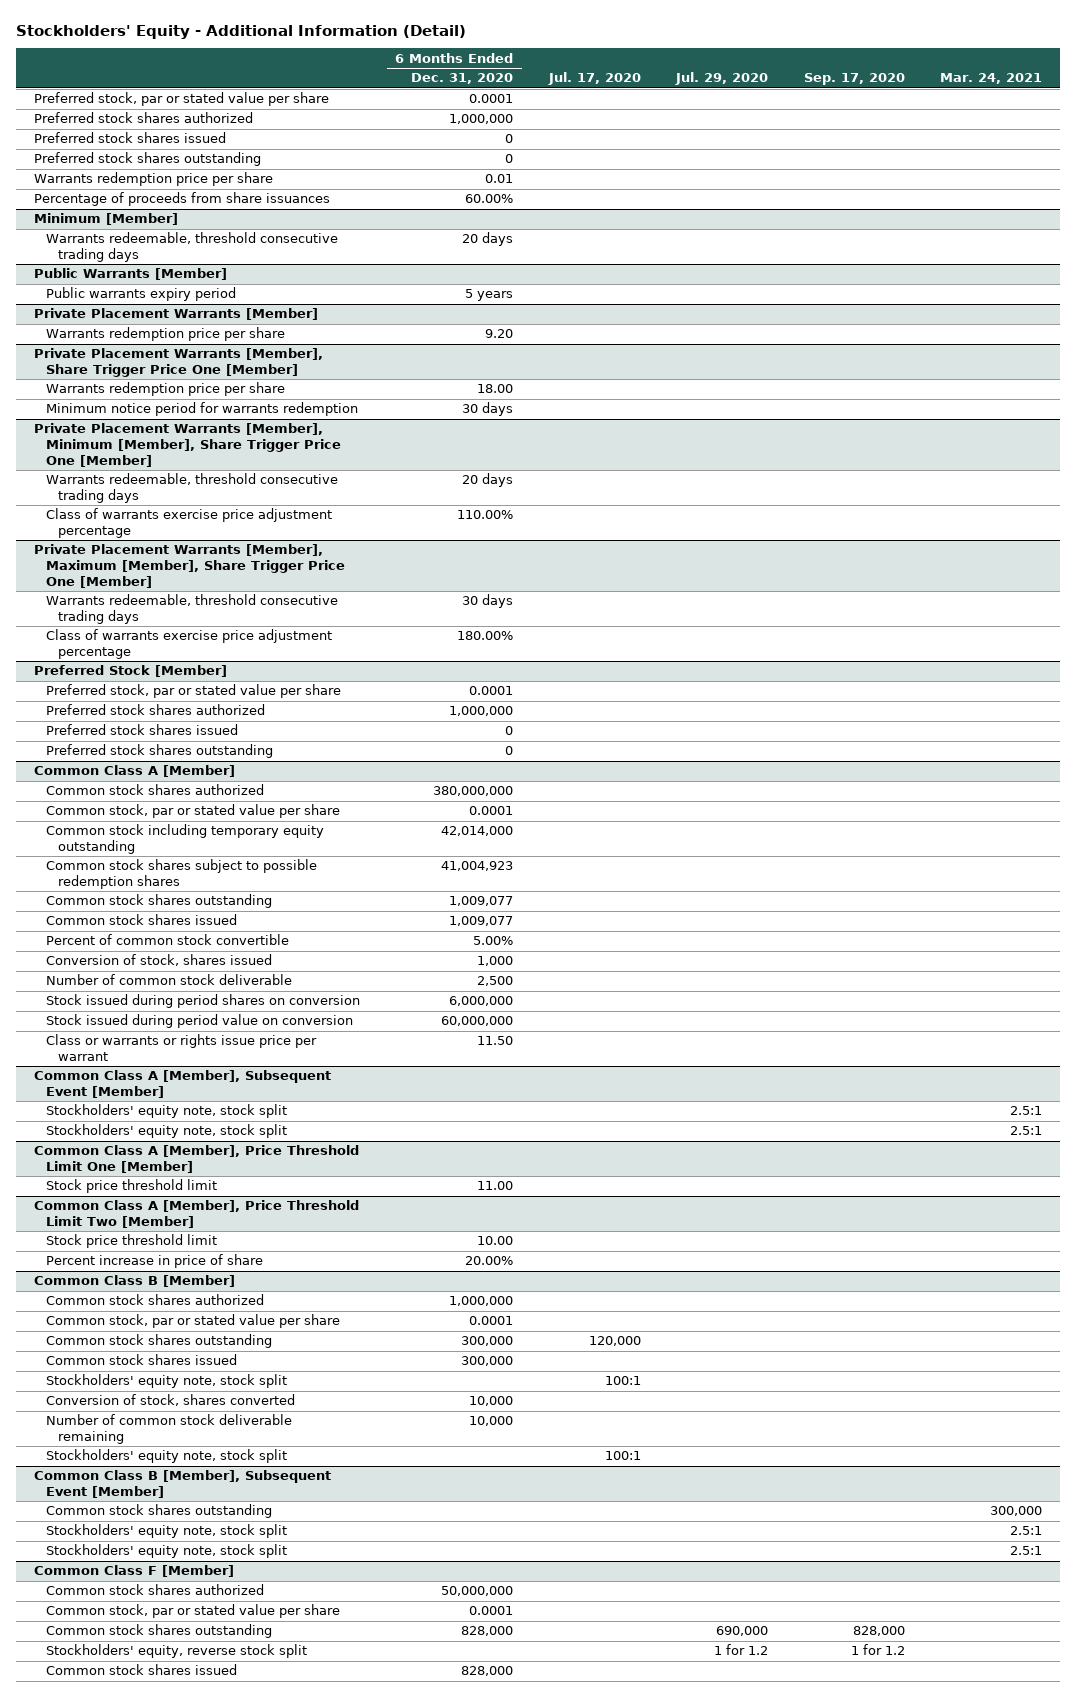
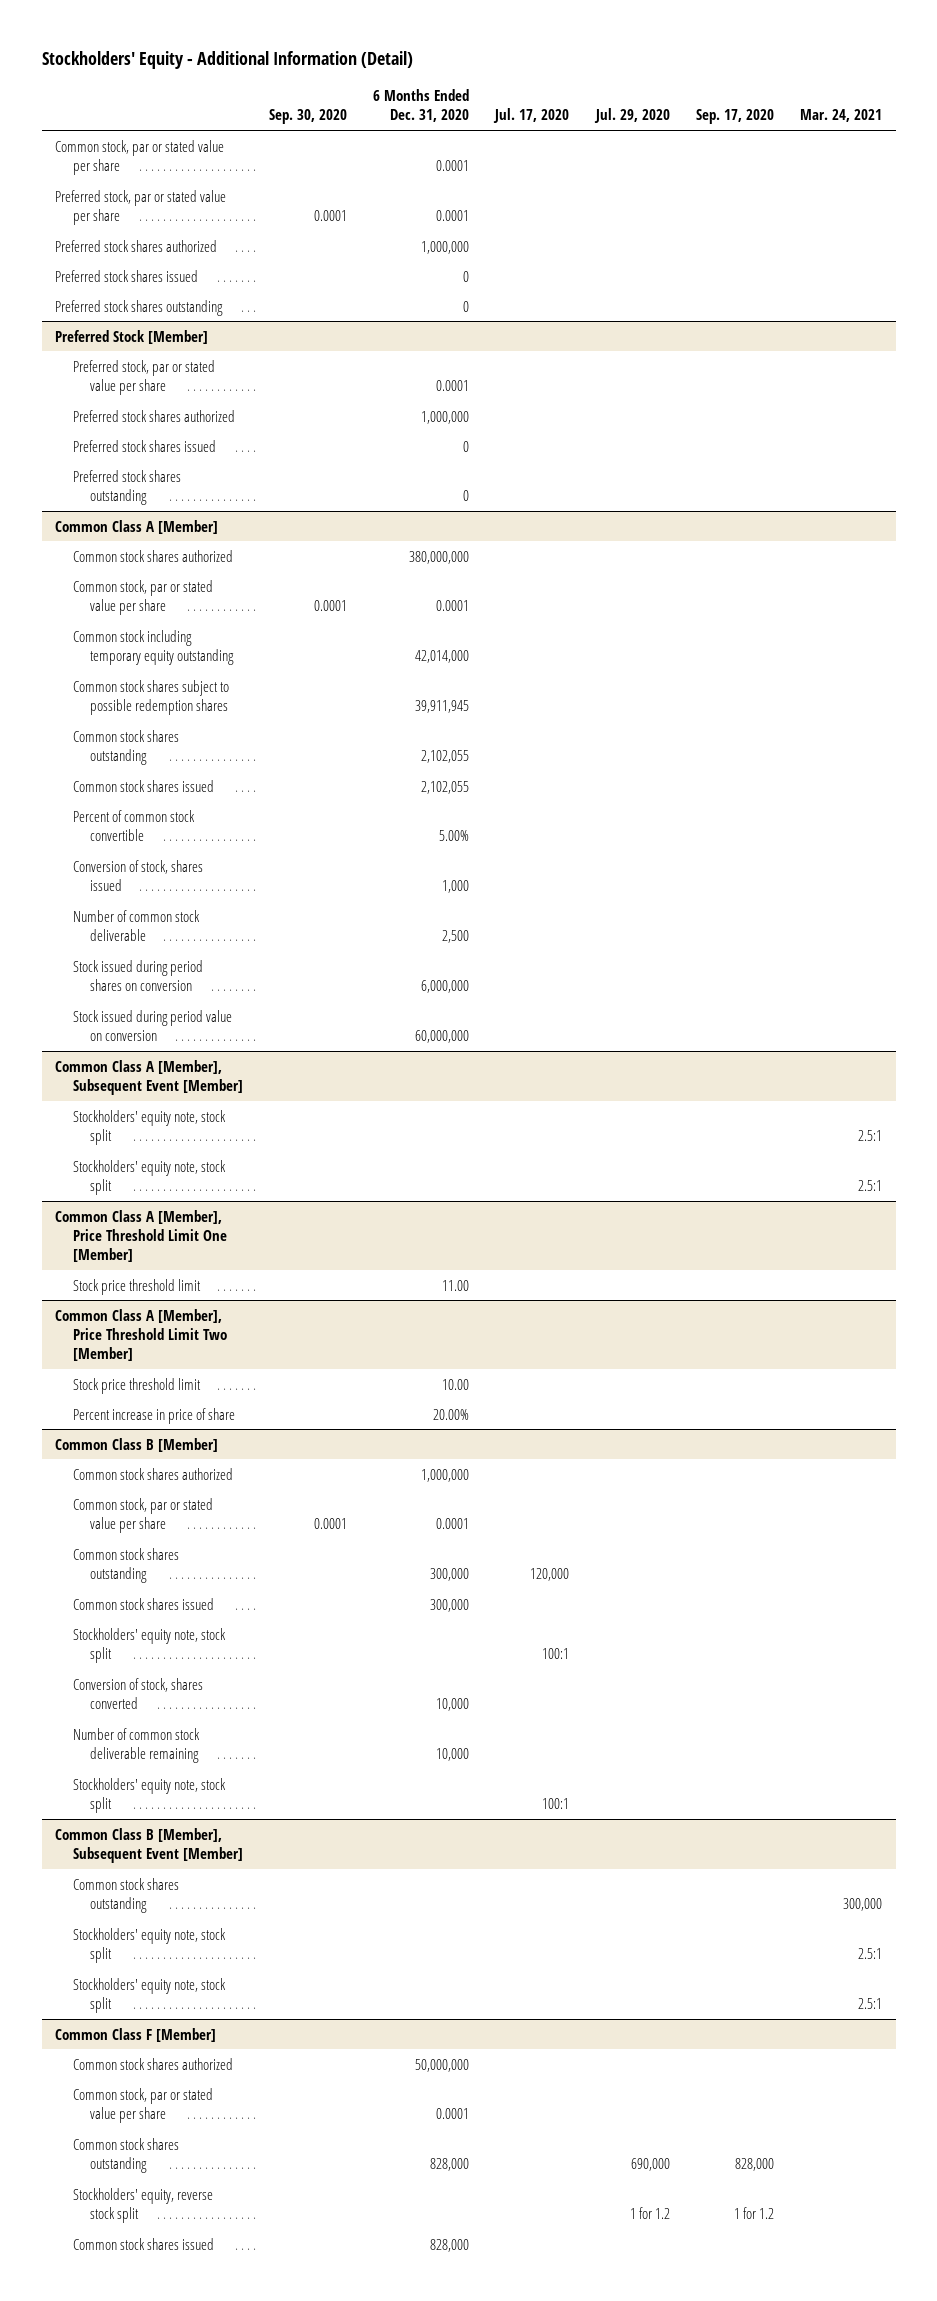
none -> [268,109,347,125] Sep. 30, 2020
none -> [55,139,225,176] Common stock, par or stated value per share
[33,172,273,187] Warrants redemption price per share -> none
[33,192,330,207] Percentage of proceeds from share issuances -> none
[33,213,178,226] Minimum [Member] -> none
[46,232,339,263] Warrants redeemable, threshold consecutive trading days -> none
[33,268,227,281] Public Warrants [Member] -> none
[46,287,237,302] Public warrants expiry period -> none
[33,308,318,321] Private Placement Warrants [Member] -> none
[46,327,286,342] Warrants redemption price per share -> none
[33,348,323,378] Private Placement Warrants [Member], Share Trigger Price One [Member] -> none
[46,382,286,397] Warrants redemption price per share -> none
[46,402,359,417] Minimum notice period for warrants redemption -> none
[33,423,342,468] Private Placement Warrants [Member], Minimum [Member], Share Trigger Price One [Member] -> none
[46,473,339,504] Warrants redeemable, threshold consecutive trading days -> none
[46,508,333,539] Class of warrants exercise price adjustment percentage -> none
[33,544,346,589] Private Placement Warrants [Member], Maximum [Member], Share Trigger Price One [Member] -> none
[46,594,339,625] Warrants redeemable, threshold consecutive trading days -> none
[46,629,333,660] Class of warrants exercise price adjustment percentage -> none
[441,861,514,872] 41,004,923 -> [415,700,470,714] 39,911,945
[449,896,514,907] 1,009,077 -> [421,750,470,764] 2,102,055
[449,916,514,927] 1,009,077 -> [421,780,470,794] 2,102,055
[46,1034,318,1062] Class or warrants or rights issue price per warrant -> none

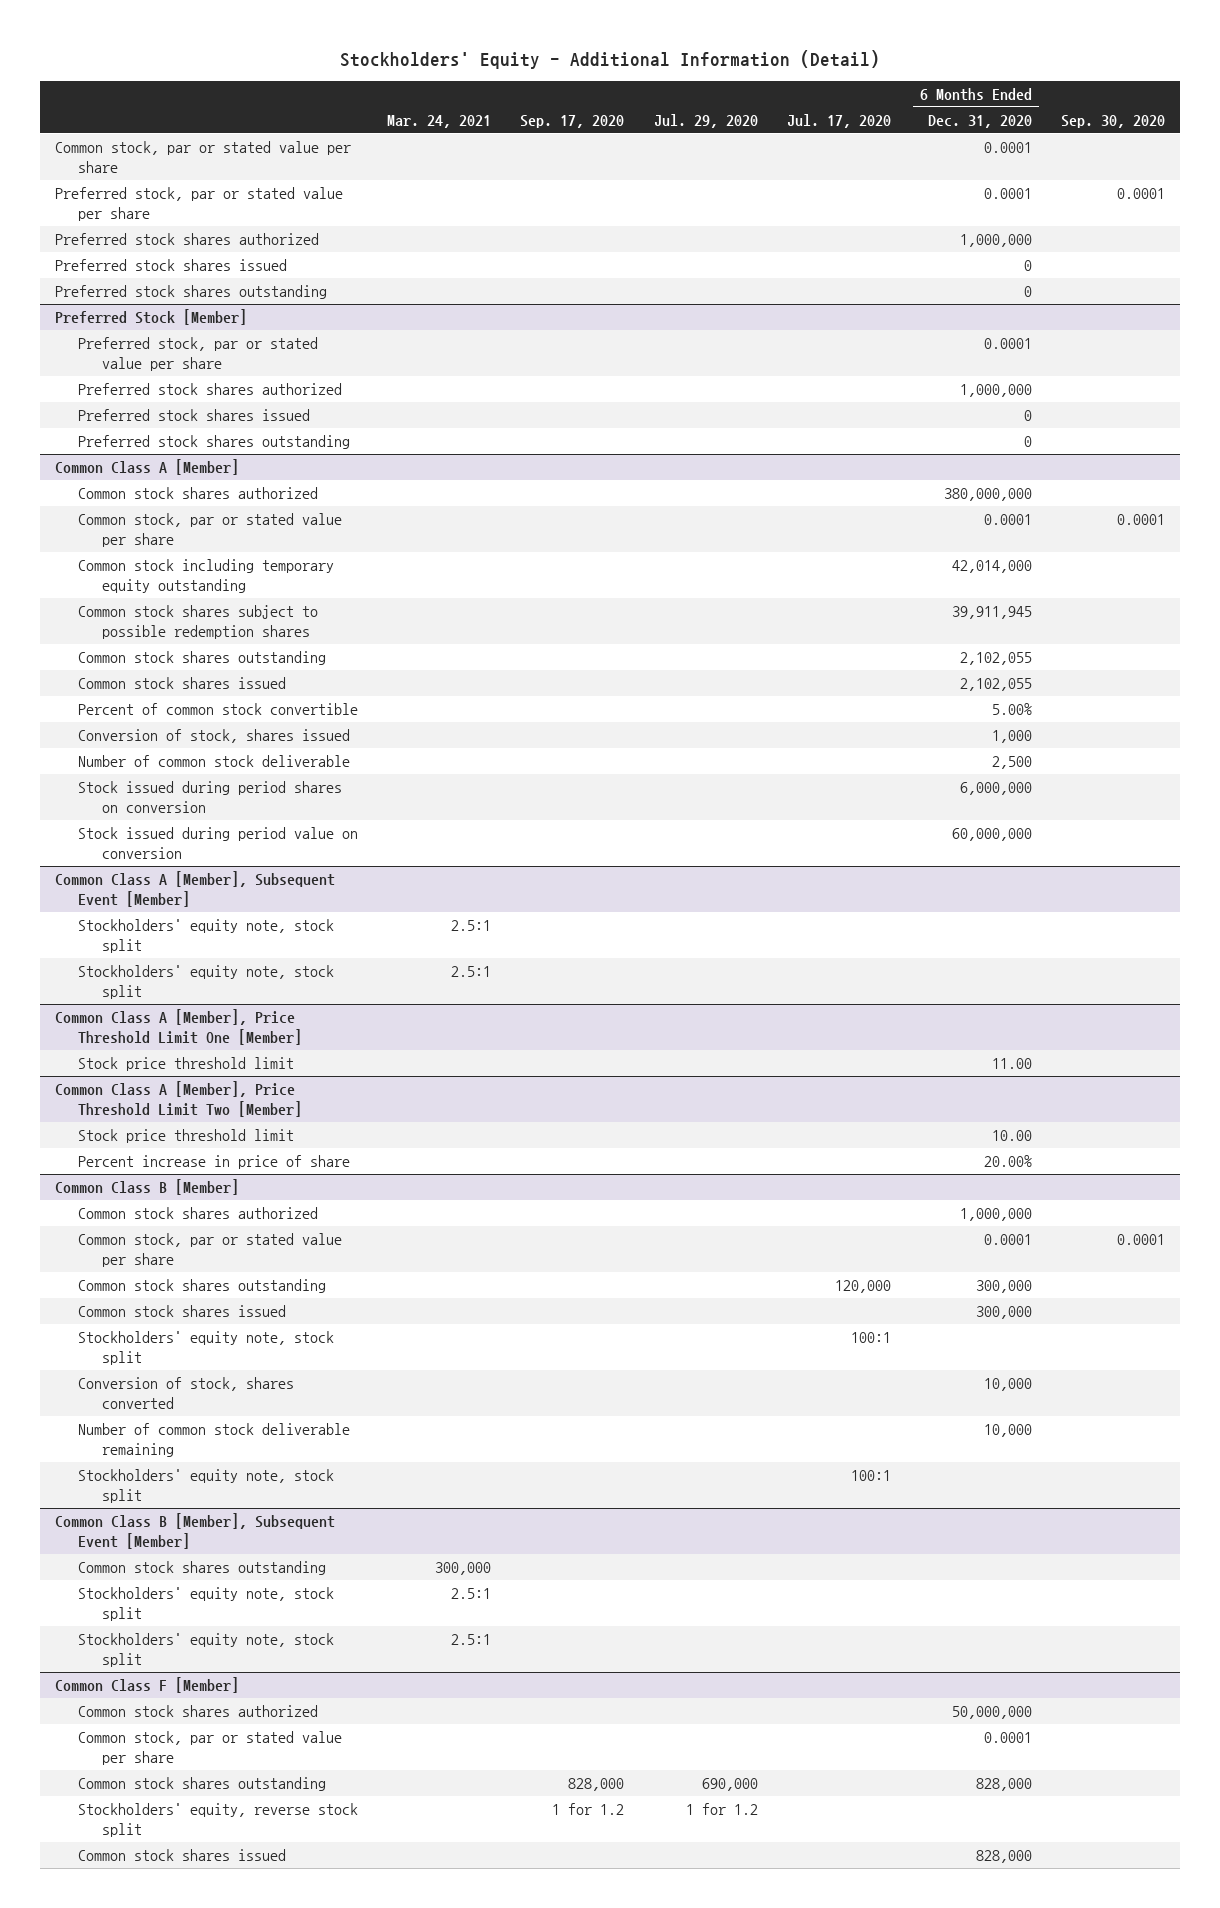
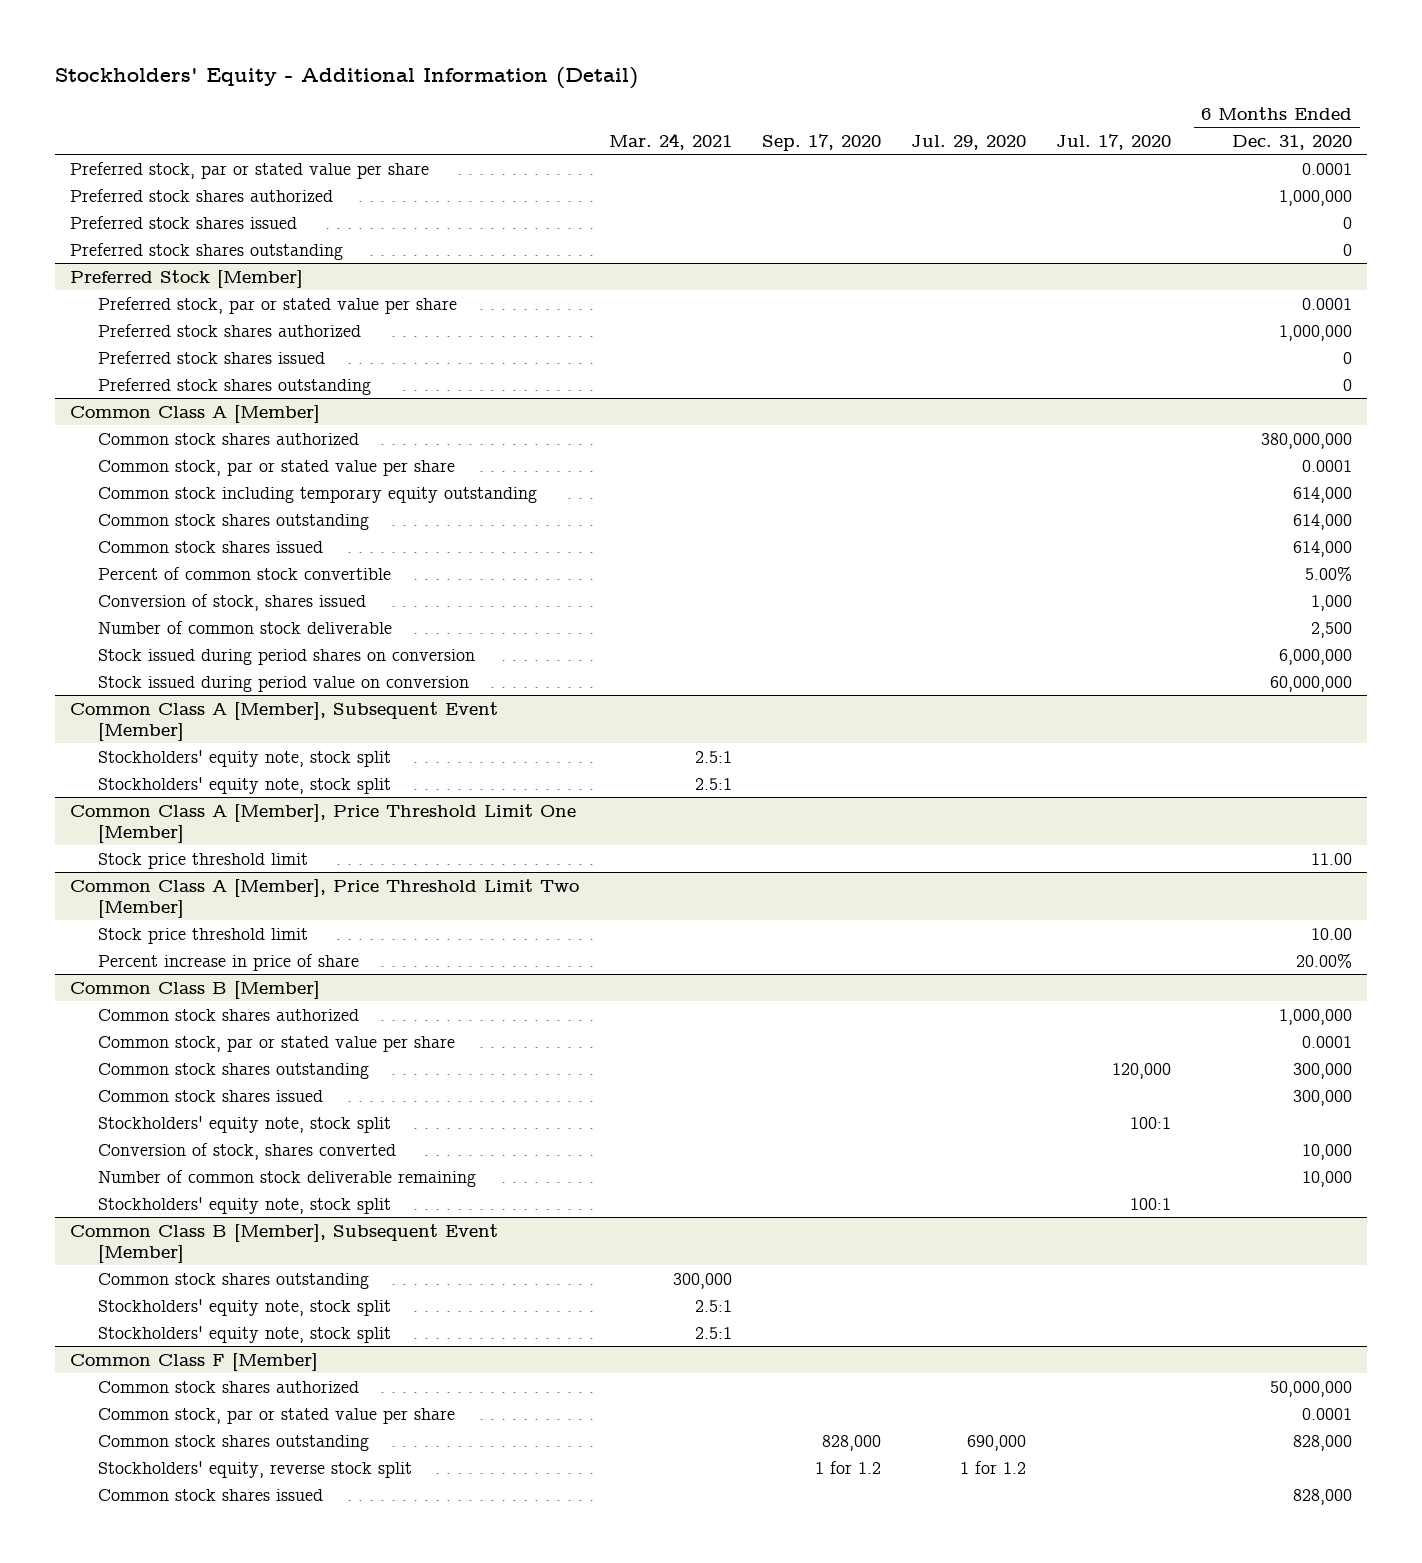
[1060,114,1165,128] Sep. 30, 2020 -> none
[54,141,351,173] Common stock, par or stated value per share -> none
[78,605,319,639] Common stock shares subject to possible redemption shares -> none
[951,560,1032,574] 42,014,000 -> [1293,486,1353,503] 614,000
[959,652,1032,666] 2,102,055 -> [1293,513,1353,530] 614,000
[959,678,1032,692] 2,102,055 -> [1293,540,1353,557] 614,000

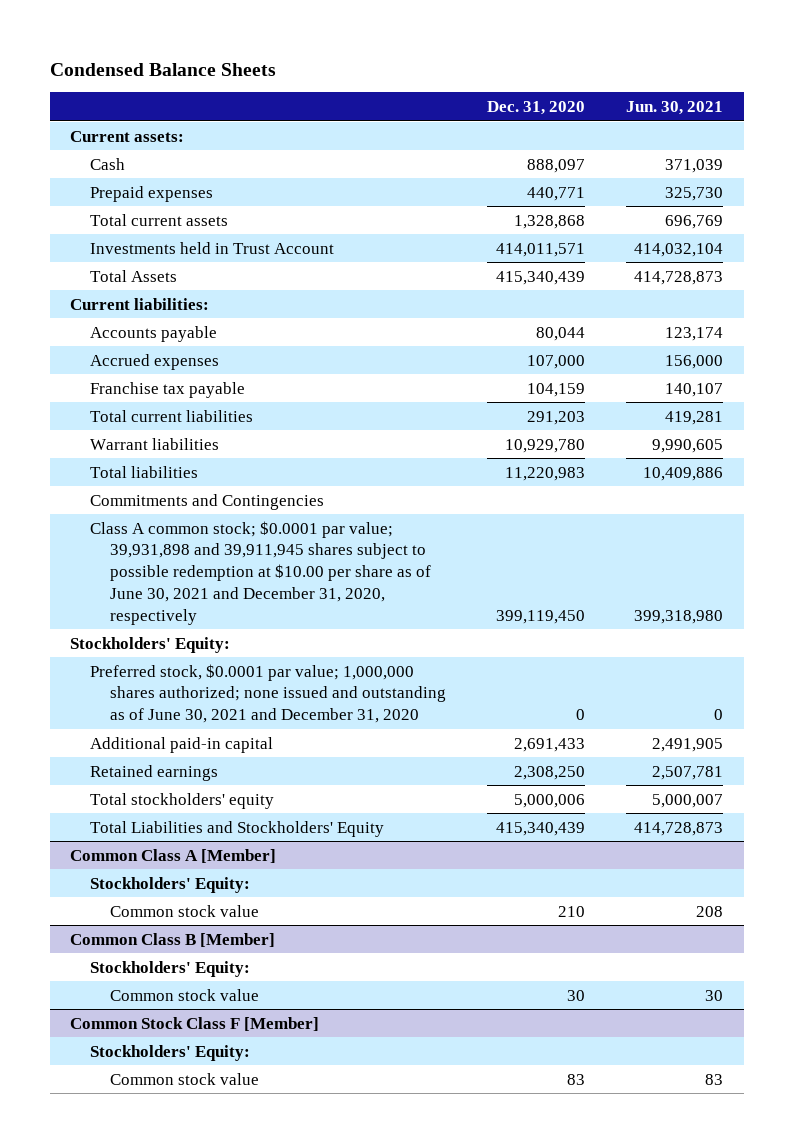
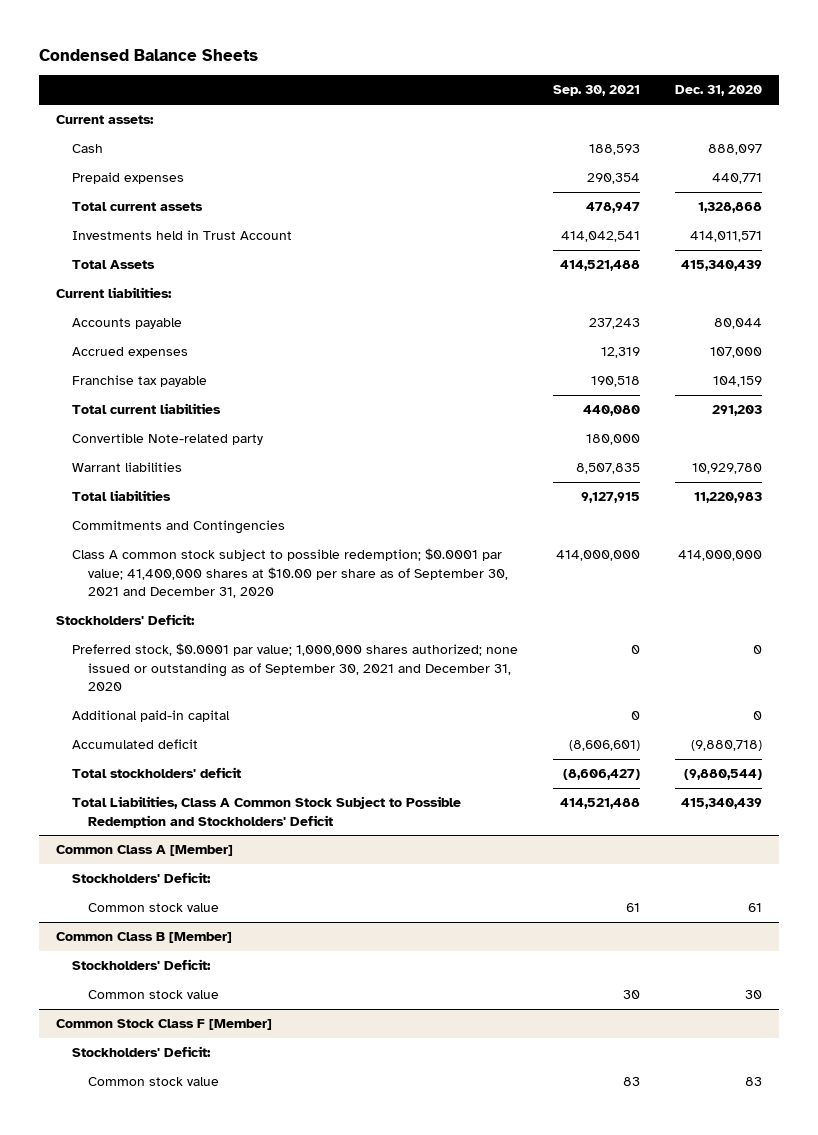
[626,100,724,115] Jun. 30, 2021 -> none
none -> [552,85,640,97] Sep. 30, 2021
none -> [72,433,264,446] Convertible Note-related party
[90,764,219,781] Retained earnings -> none
[90,520,432,625] Class A common stock; $0.0001 par value; 39,931,898 and 39,911,945 shares subject to possible redemption at $10.00 per share as of June 30, 2021 and December 31, 2020, respectively -> [72,548,509,598] Class A common stock subject to possible redemption; $0.0001 par value; 41,400,000 shares at $10.00 per share as of September 30, 2021 and December 31, 2020
[496,609,586,624] 399,119,450 -> [677,550,762,562] 414,000,000
[70,636,231,653] Stockholders' Equity: -> [56,614,196,626] Stockholders' Deficit:
[90,663,447,724] Preferred stock, $0.0001 par value; 1,000,000 shares authorized; none issued and outstanding as of June 30, 2021 and December 31, 2020 -> [72,643,519,691] Preferred stock, $0.0001 par value; 1,000,000 shares authorized; none issued or outstanding as of September 30, 2021 and December 31, 2020
[514,737,586,752] 2,691,433 -> [752,711,762,721] 0
none -> [72,739,199,750] Accumulated deficit
[90,792,275,809] Total stockholders' equity -> [72,767,242,779] Total stockholders' deficit
[514,793,586,808] 5,000,006 -> [683,769,762,781] (9,880,544)
[90,820,385,837] Total Liabilities and Stockholders' Equity -> [72,796,462,828] Total Liabilities, Class A Common Stock Subject to Possible Redemption and Stockholders' Deficit
[90,876,251,893] Stockholders' Equity: -> [72,872,212,884] Stockholders' Deficit:
[558,905,586,917] 210 -> [747,903,762,913] 61
[90,960,251,977] Stockholders' Equity: -> [72,959,212,971] Stockholders' Deficit:
[90,1044,251,1061] Stockholders' Equity: -> [72,1046,212,1058] Stockholders' Deficit:

